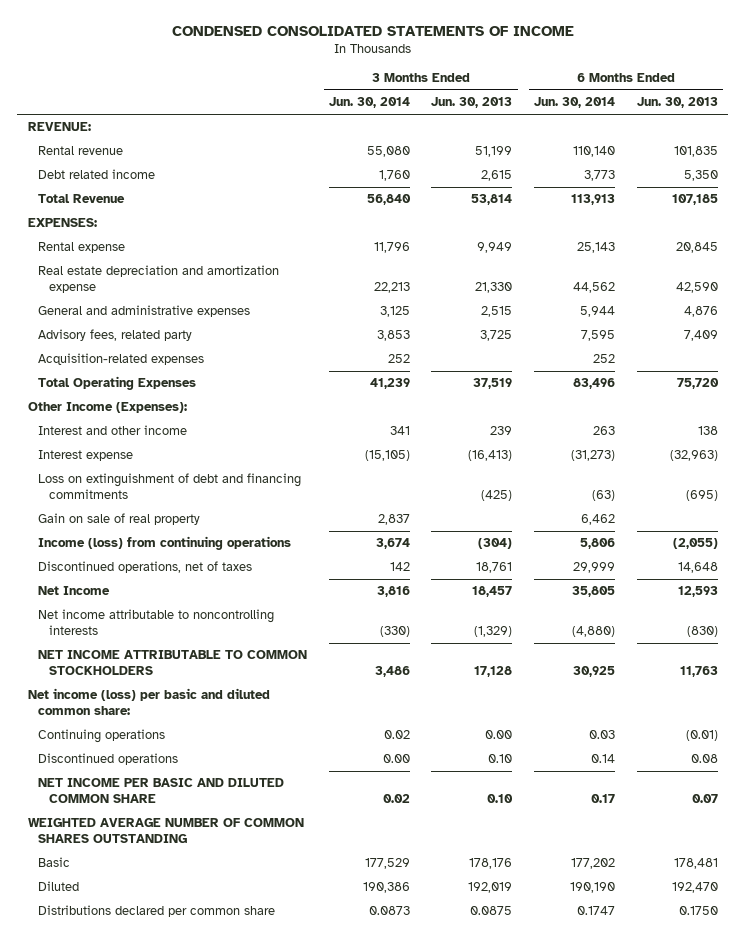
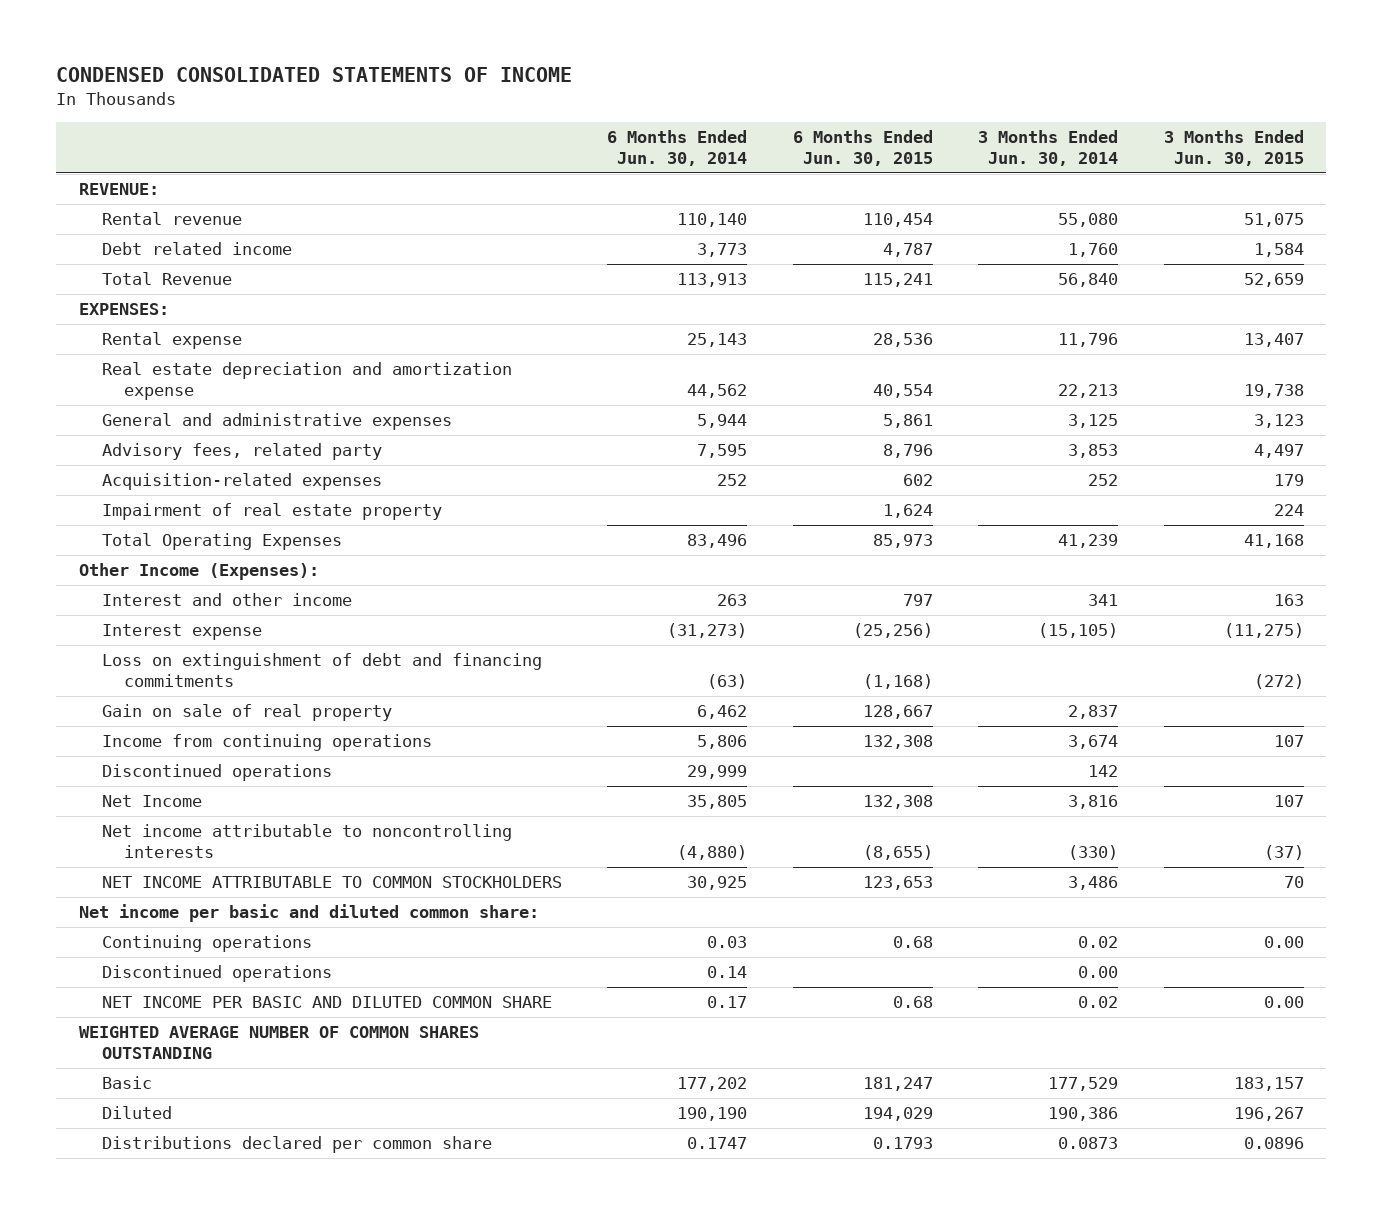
[431,97,513,109] Jun. 30, 2013 -> none
[636,97,718,109] Jun. 30, 2013 -> none
none -> [792,129,933,167] 6 Months Ended Jun. 30, 2015
none -> [1163,129,1304,167] 3 Months Ended Jun. 30, 2015
none -> [101,503,442,521] Impairment of real estate property
[38,536,292,551] Income (loss) from continuing operations -> [101,734,432,752] Income from continuing operations
[38,561,253,574] Discontinued operations, net of taxes -> [101,764,332,782] Discontinued operations
[28,688,271,715] Net income (loss) per basic and diluted common share: -> [78,904,539,923] Net income per basic and diluted common share:

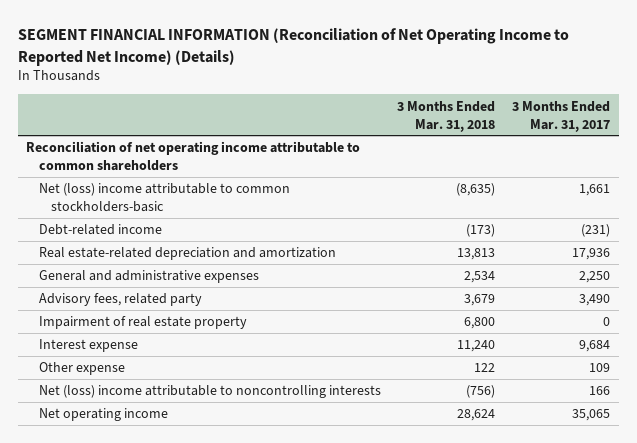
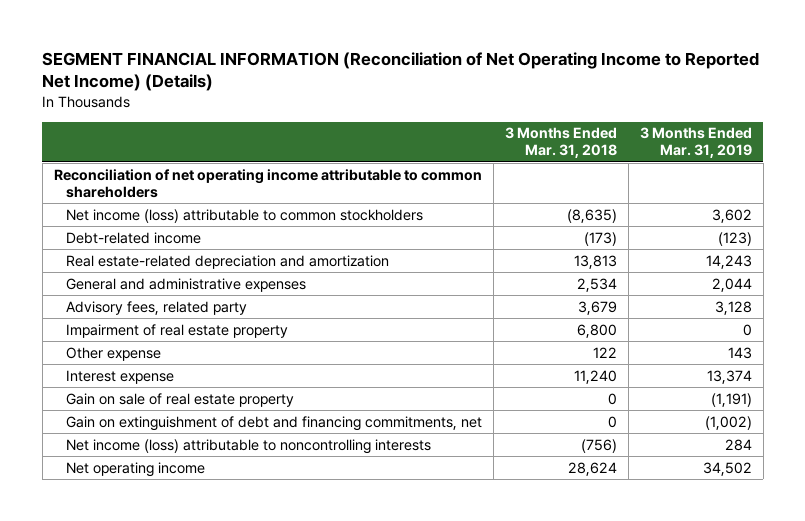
[512,100,611,132] 3 Months Ended Mar. 31, 2017 -> none
none -> [639,127,752,159] 3 Months Ended Mar. 31, 2019
[38,183,290,213] Net (loss) income attributable to common stockholders-basic -> [65,208,423,223] Net income (loss) attributable to common stockholders
[38,339,138,353] Interest expense -> [65,369,174,384] Interest expense
none -> [65,392,294,407] Gain on sale of real estate property
none -> [65,415,482,431] Gain on extinguishment of debt and financing commitments, net
[38,385,381,399] Net (loss) income attributable to noncontrolling interests -> [65,438,431,454] Net income (loss) attributable to noncontrolling interests

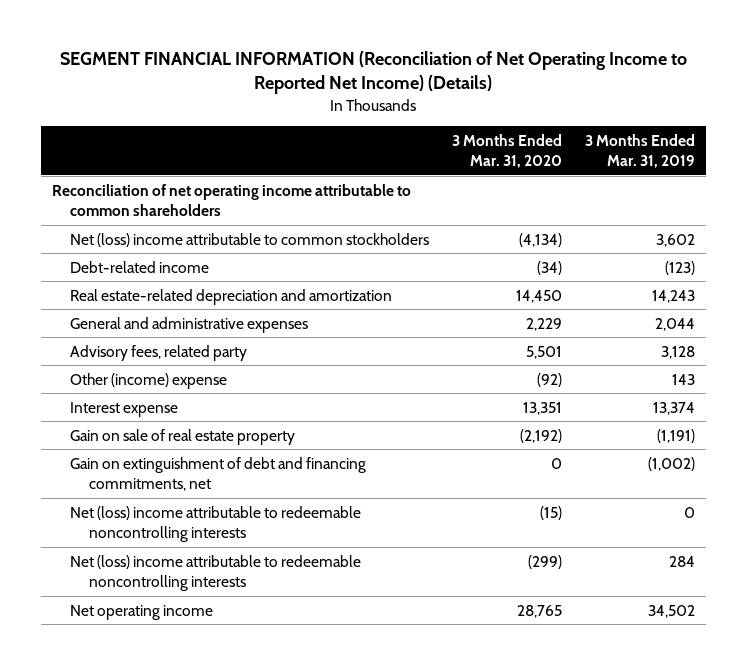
[504,127,617,159] 3 Months Ended Mar. 31, 2018 -> none
none -> [452,134,563,169] 3 Months Ended Mar. 31, 2020
[65,208,423,223] Net income (loss) attributable to common stockholders -> [70,232,430,247] Net (loss) income attributable to common stockholders
[65,323,288,338] Impairment of real estate property -> none
[65,346,161,361] Other expense -> [70,372,228,389] Other (income) expense
none -> [70,505,362,542] Net (loss) income attributable to redeemable noncontrolling interests
[65,438,431,454] Net income (loss) attributable to noncontrolling interests -> [70,554,362,591] Net (loss) income attributable to redeemable noncontrolling interests

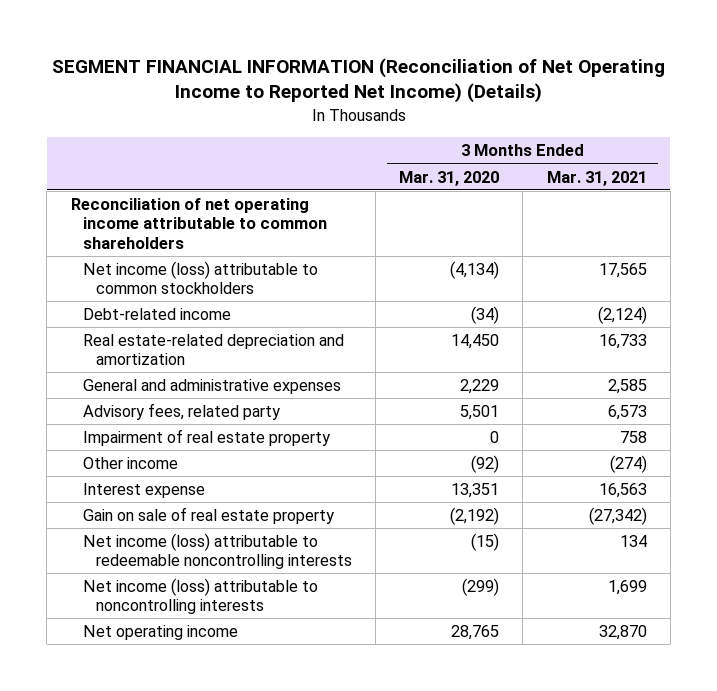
[584,134,695,169] 3 Months Ended Mar. 31, 2019 -> none
none -> [546,170,647,186] Mar. 31, 2021
[70,232,430,247] Net (loss) income attributable to common stockholders -> [83,260,319,295] Net income (loss) attributable to common stockholders
none -> [83,428,331,446] Impairment of real estate property
[70,372,228,389] Other (income) expense -> [83,456,179,469] Other income
[70,456,367,491] Gain on extinguishment of debt and financing commitments, net -> none
[70,505,362,542] Net (loss) income attributable to redeemable noncontrolling interests -> [83,532,352,570] Net income (loss) attributable to redeemable noncontrolling interests
[70,554,362,591] Net (loss) income attributable to redeemable noncontrolling interests -> [83,577,319,615] Net income (loss) attributable to noncontrolling interests

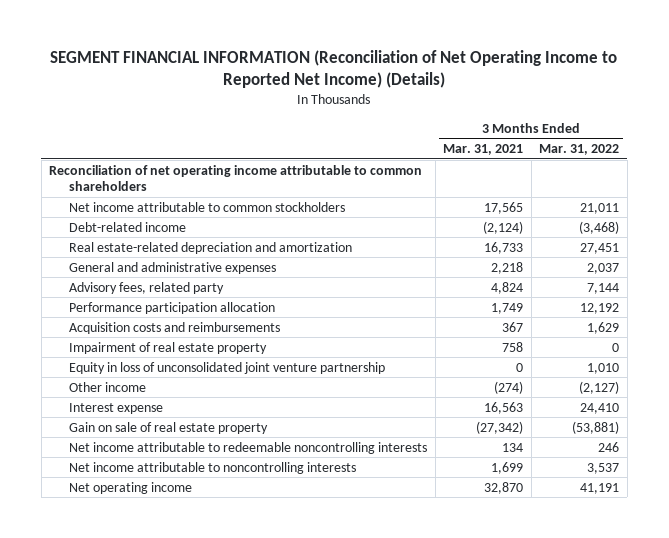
[399,170,500,186] Mar. 31, 2020 -> none
none -> [539,144,620,156] Mar. 31, 2022
[83,260,319,295] Net income (loss) attributable to common stockholders -> [69,201,346,212] Net income attributable to common stockholders
[607,378,647,394] 2,585 -> [491,261,524,274] 2,218
[607,404,647,420] 6,573 -> [491,281,524,294] 4,824
none -> [69,301,276,314] Performance participation allocation
none -> [69,321,281,334] Acquisition costs and reimbursements
none -> [69,361,386,374] Equity in loss of unconsolidated joint venture partnership
[83,532,352,570] Net income (loss) attributable to redeemable noncontrolling interests -> [69,441,428,454] Net income attributable to redeemable noncontrolling interests
[83,577,319,615] Net income (loss) attributable to noncontrolling interests -> [69,461,357,474] Net income attributable to noncontrolling interests

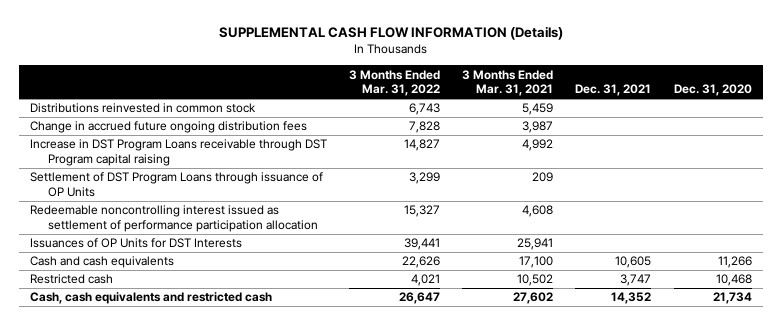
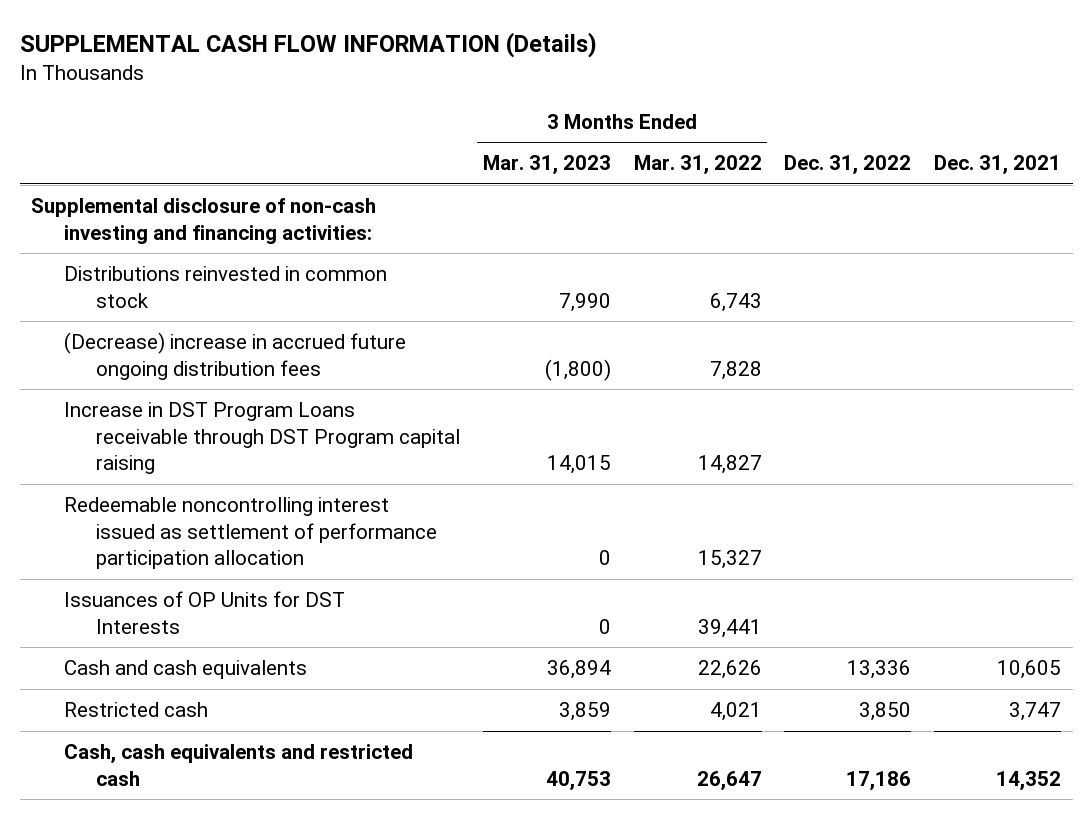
[462,69,554,97] 3 Months Ended Mar. 31, 2021 -> none
[673,84,752,97] Dec. 31, 2020 -> none
none -> [482,155,611,176] Mar. 31, 2023
none -> [784,155,912,176] Dec. 31, 2022
none -> [31,198,377,244] Supplemental disclosure of non-cash investing and financing activities:
[29,121,307,134] Change in accrued future ongoing distribution fees -> [63,332,406,380] (Decrease) increase in accrued future ongoing distribution fees
[29,172,323,197] Settlement of DST Program Loans through issuance of OP Units -> none

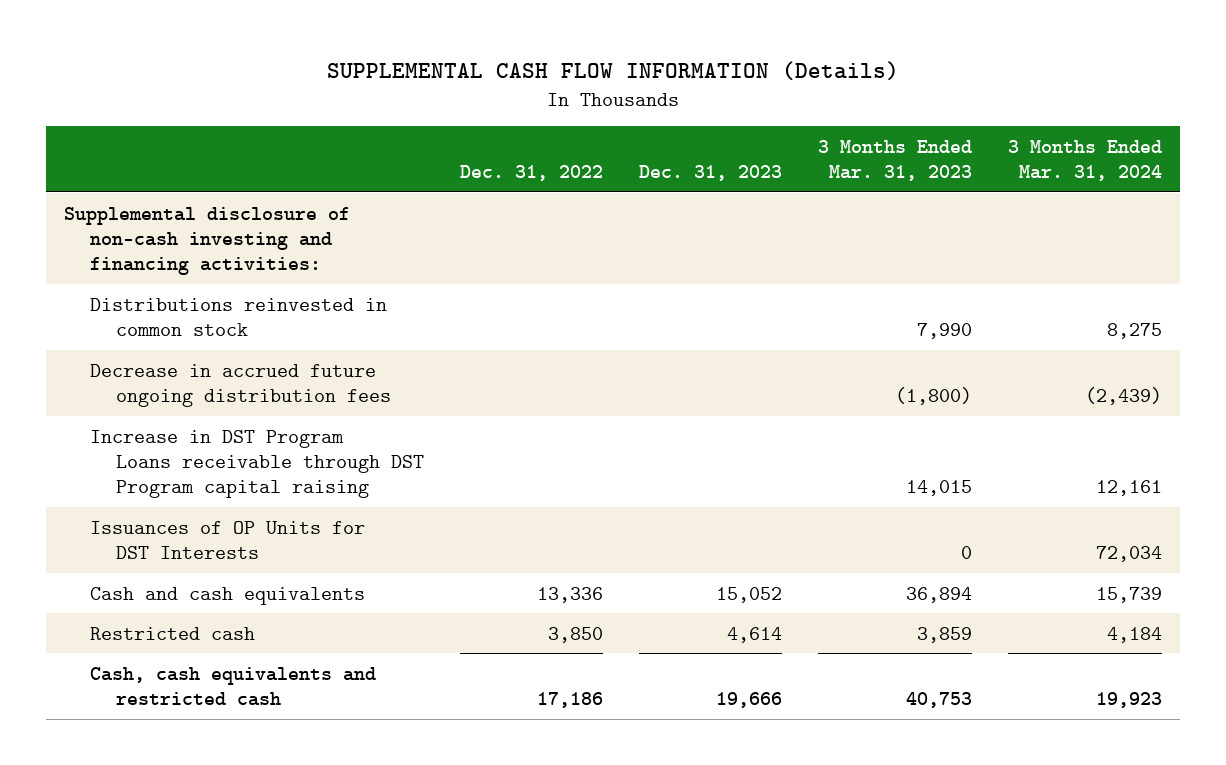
[633,155,762,176] Mar. 31, 2022 -> none
[934,155,1062,176] Dec. 31, 2021 -> none
none -> [639,164,783,181] Dec. 31, 2023
none -> [1008,139,1163,181] 3 Months Ended Mar. 31, 2024
[63,332,406,380] (Decrease) increase in accrued future ongoing distribution fees -> [90,363,392,407] Decrease in accrued future ongoing distribution fees
[63,497,438,570] Redeemable noncontrolling interest issued as settlement of performance participation allocation -> none

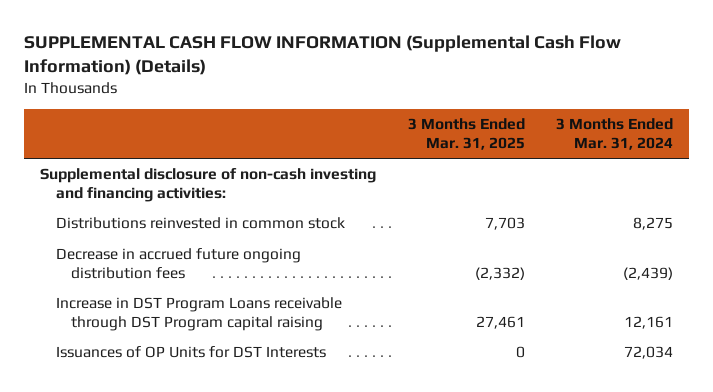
[327,60,900,80] SUPPLEMENTAL CASH FLOW INFORMATION (Details) -> [23,34,621,76] SUPPLEMENTAL CASH FLOW INFORMATION (Supplemental Cash Flow Information) (Details)
[460,164,604,181] Dec. 31, 2022 -> none
[639,164,783,181] Dec. 31, 2023 -> none
[818,139,973,181] 3 Months Ended Mar. 31, 2023 -> none
none -> [407,117,525,150] 3 Months Ended Mar. 31, 2025
[90,586,366,605] Cash and cash equivalents -> none
[90,626,256,640] Restricted cash -> none
[90,666,377,706] Cash, cash equivalents and restricted cash -> none

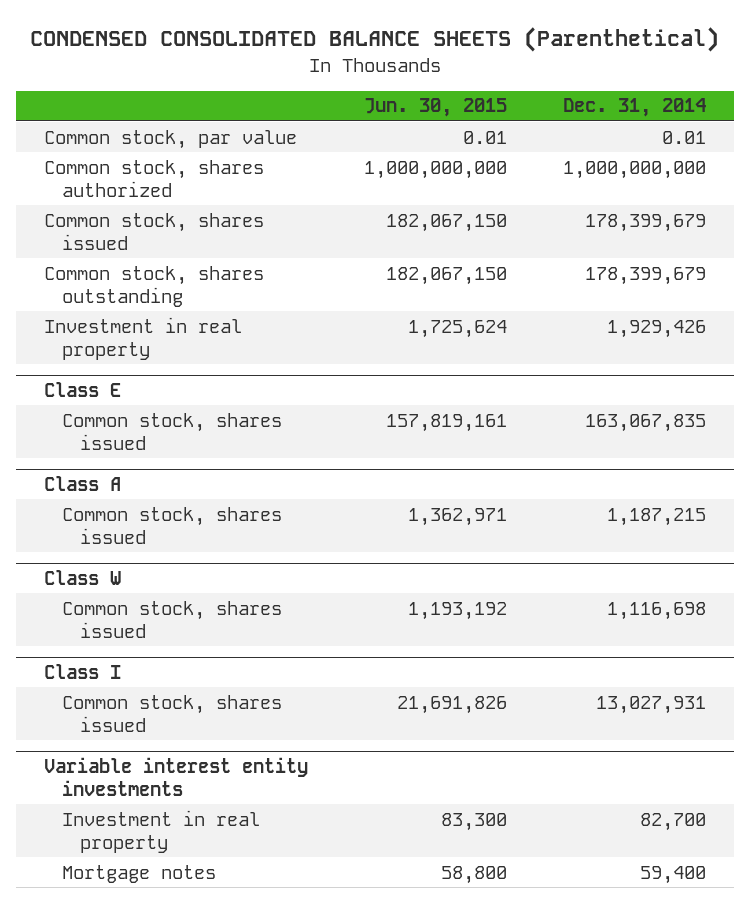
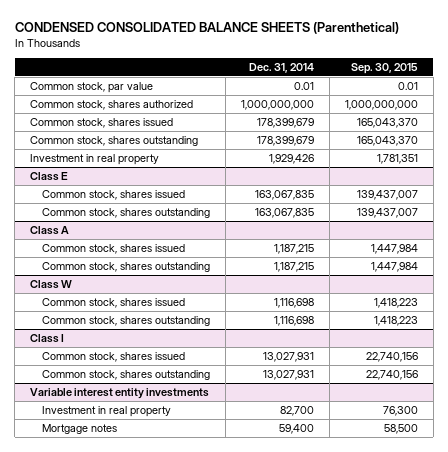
[363,98,507,118] Jun. 30, 2015 -> none
none -> [350,63,418,75] Sep. 30, 2015
none -> [42,207,211,218] Common stock, shares outstanding
none -> [42,261,211,272] Common stock, shares outstanding
none -> [42,315,211,326] Common stock, shares outstanding
none -> [42,369,211,380] Common stock, shares outstanding

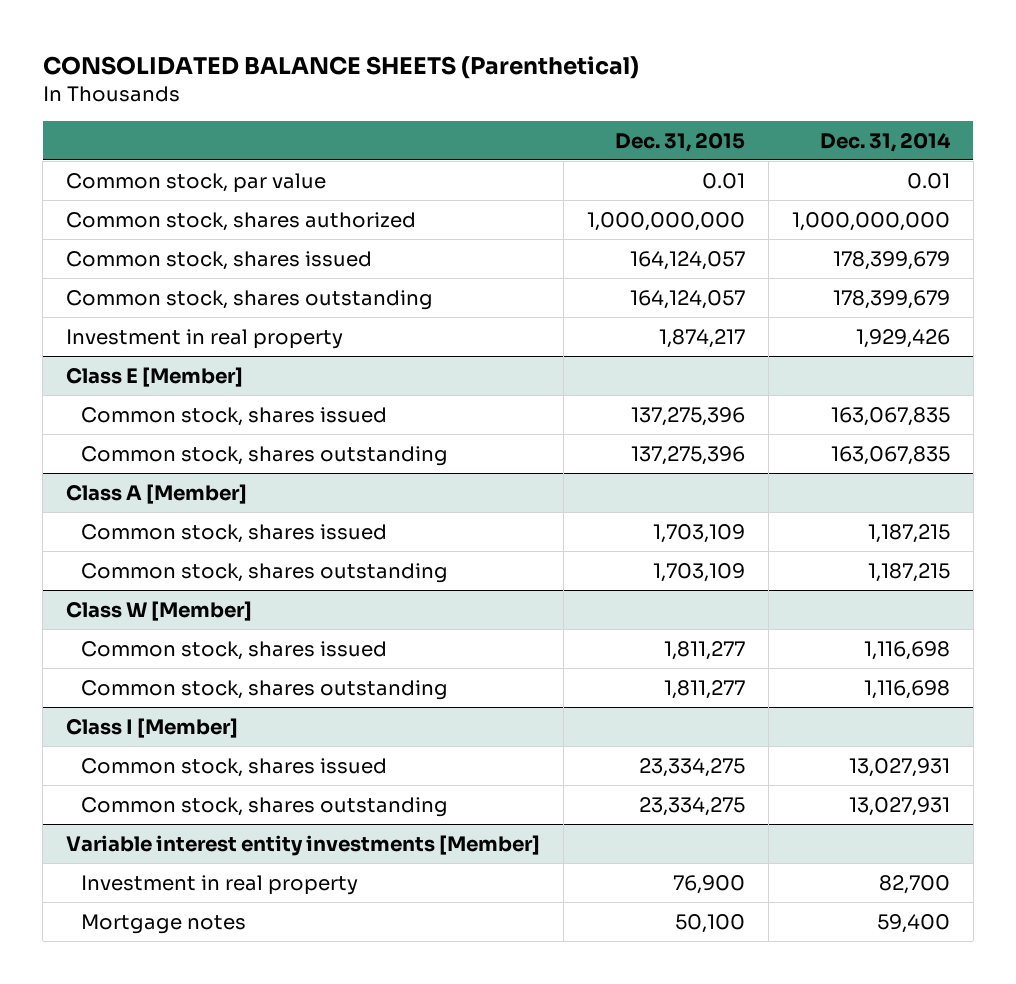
[14,22,399,35] CONDENSED CONSOLIDATED BALANCE SHEETS (Parenthetical) -> [42,55,639,79] CONSOLIDATED BALANCE SHEETS (Parenthetical)
[350,63,418,75] Sep. 30, 2015 -> none
none -> [614,131,745,152] Dec. 31, 2015
[30,171,69,181] Class E -> [66,366,244,387] Class E [Member]
[30,225,70,235] Class A -> [66,483,248,504] Class A [Member]
[30,279,73,289] Class W -> [66,600,253,621] Class W [Member]
[30,333,65,343] Class I -> [66,717,239,738] Class I [Member]
[30,387,210,399] Variable interest entity investments -> [66,834,541,856] Variable interest entity investments [Member]

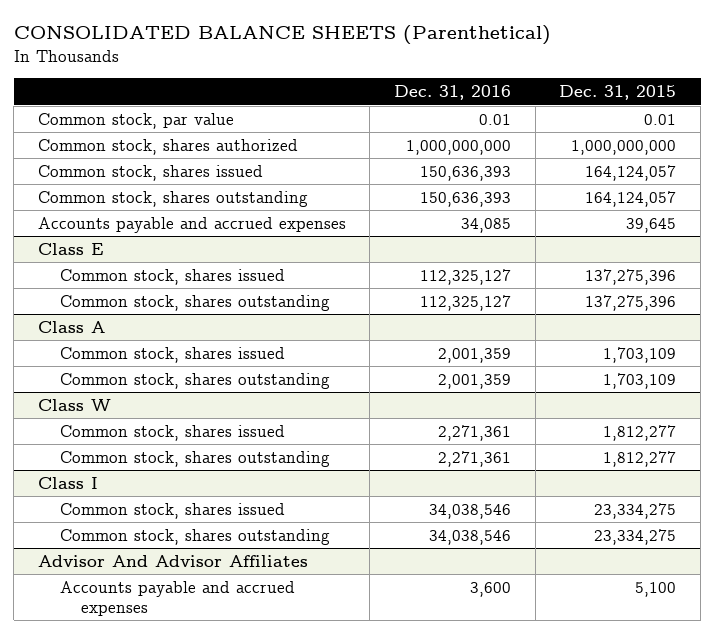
[819,131,951,152] Dec. 31, 2014 -> none
none -> [394,85,512,101] Dec. 31, 2016
[66,328,344,349] Investment in real property -> none
none -> [37,216,346,233] Accounts payable and accrued expenses
[66,366,244,387] Class E [Member] -> [37,242,103,255] Class E
[66,483,248,504] Class A [Member] -> [37,320,105,333] Class A
[66,600,253,621] Class W [Member] -> [37,398,111,411] Class W
[663,640,745,660] 1,811,277 -> [603,424,677,441] 1,812,277
[663,679,745,699] 1,811,277 -> [603,450,677,467] 1,812,277
[66,717,239,738] Class I [Member] -> [37,476,98,489] Class I
[66,834,541,856] Variable interest entity investments [Member] -> none
[81,874,359,895] Investment in real property -> none
[81,913,247,934] Mortgage notes -> none
none -> [37,554,308,567] Advisor And Advisor Affiliates
none -> [59,580,295,616] Accounts payable and accrued expenses

